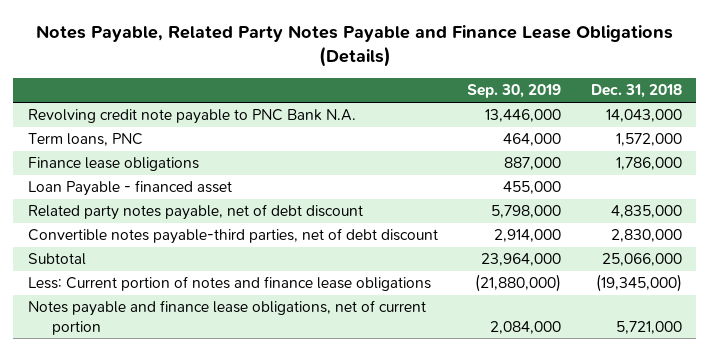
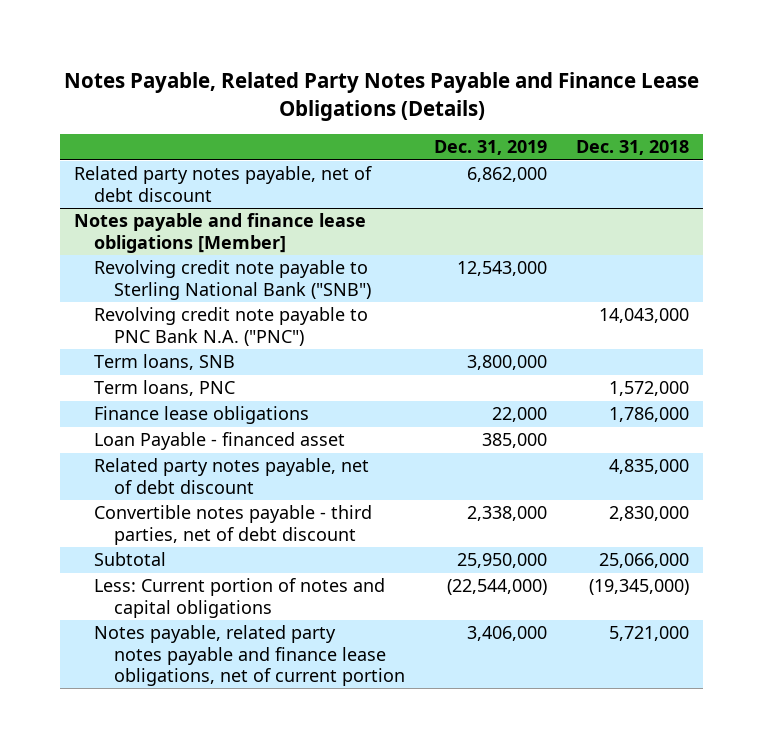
[467,84,562,99] Sep. 30, 2019 -> none
none -> [434,140,548,156] Dec. 31, 2019
none -> [74,166,373,202] Related party notes payable, net of debt discount
none -> [74,213,367,253] Notes payable and finance lease obligations [Member]
none -> [94,260,372,300] Revolving credit note payable to Sterling National Bank ("SNB")
[28,109,357,125] Revolving credit note payable to PNC Bank N.A. -> [94,307,369,346] Revolving credit note payable to PNC Bank N.A. ("PNC")
none -> [94,354,236,371] Term loans, SNB
[28,228,439,245] Convertible notes payable-third parties, net of debt discount -> [94,505,373,545] Convertible notes payable - third parties, net of debt discount
[28,276,432,292] Less: Current portion of notes and finance lease obligations -> [94,578,386,618] Less: Current portion of notes and capital obligations
[28,300,427,335] Notes payable and finance lease obligations, net of current portion -> [94,625,406,686] Notes payable, related party notes payable and finance lease obligations, net of current portion

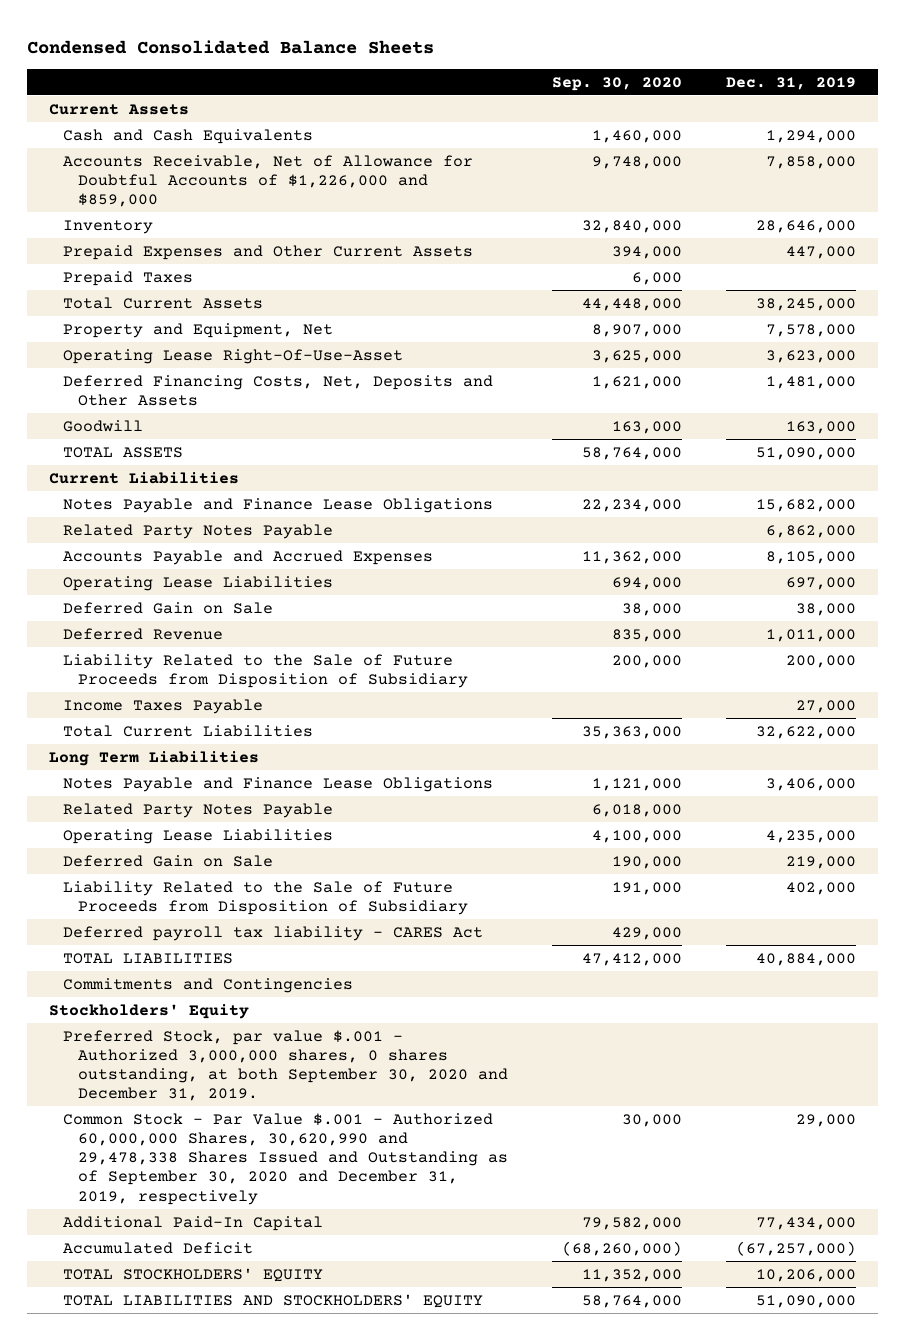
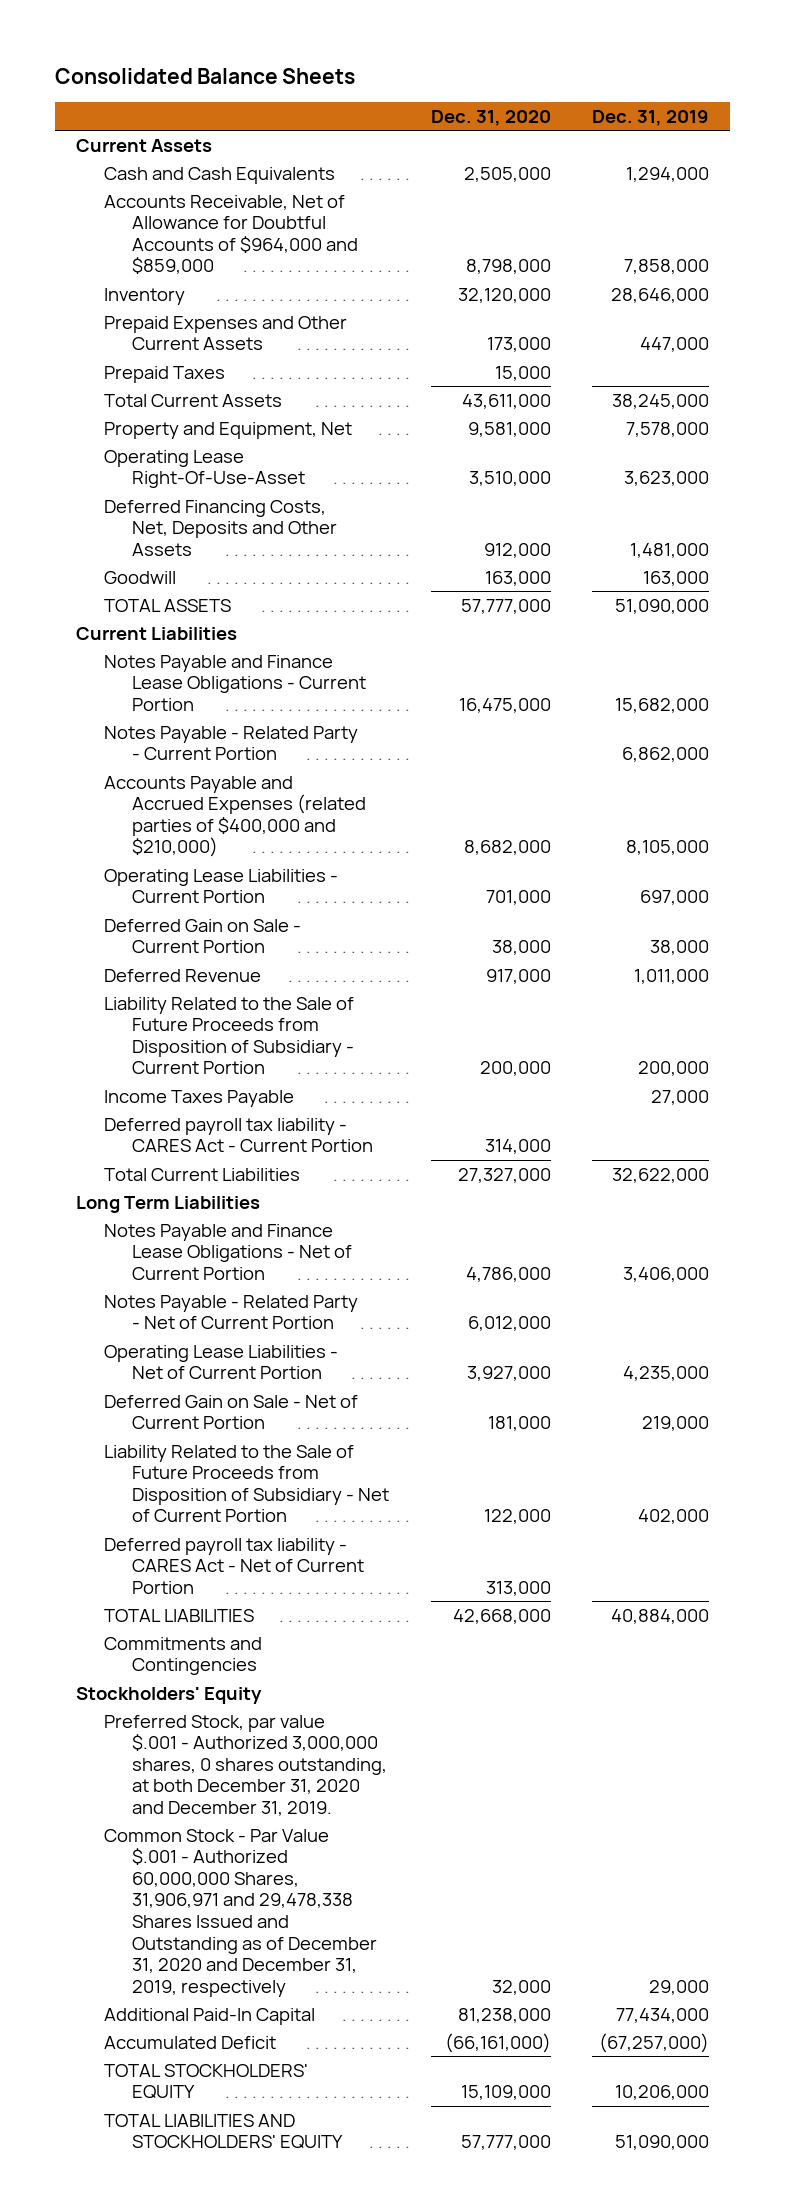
[26,39,434,54] Condensed Consolidated Balance Sheets -> [55,67,356,84] Consolidated Balance Sheets
[552,76,683,91] Sep. 30, 2020 -> none
none -> [430,109,551,126] Dec. 31, 2020
[63,154,474,208] Accounts Receivable, Net of Allowance for Doubtful Accounts of $1,226,000 and $859,000 -> [103,194,359,275] Accounts Receivable, Net of Allowance for Doubtful Accounts of $964,000 and $859,000
[63,497,494,513] Notes Payable and Finance Lease Obligations -> [103,654,367,711] Notes Payable and Finance Lease Obligations - Current Portion
[63,523,334,539] Related Party Notes Payable -> [103,725,358,761] Notes Payable - Related Party - Current Portion
[63,549,434,565] Accounts Payable and Accrued Expenses -> [103,775,367,858] Accounts Payable and Accrued Expenses (related parties of $400,000 and $210,000)
[63,575,334,591] Operating Lease Liabilities -> [103,868,338,904] Operating Lease Liabilities - Current Portion
[63,601,274,614] Deferred Gain on Sale -> [103,918,301,954] Deferred Gain on Sale - Current Portion
[63,653,469,688] Liability Related to the Sale of Future Proceeds from Disposition of Subsidiary -> [103,996,355,1075] Liability Related to the Sale of Future Proceeds from Disposition of Subsidiary - Current Portion
none -> [103,1117,374,1153] Deferred payroll tax liability - CARES Act - Current Portion
[63,776,494,792] Notes Payable and Finance Lease Obligations -> [103,1223,353,1280] Notes Payable and Finance Lease Obligations - Net of Current Portion
[63,802,334,818] Related Party Notes Payable -> [103,1294,358,1330] Notes Payable - Related Party - Net of Current Portion
[63,828,334,844] Operating Lease Liabilities -> [103,1344,338,1380] Operating Lease Liabilities - Net of Current Portion
[63,854,274,867] Deferred Gain on Sale -> [103,1394,358,1430] Deferred Gain on Sale - Net of Current Portion
[63,880,469,915] Liability Related to the Sale of Future Proceeds from Disposition of Subsidiary -> [103,1444,390,1523] Liability Related to the Sale of Future Proceeds from Disposition of Subsidiary - Net of Current Portion
[63,925,484,941] Deferred payroll tax liability - CARES Act -> [103,1537,365,1594] Deferred payroll tax liability - CARES Act - Net of Current Portion
[63,1029,509,1102] Preferred Stock, par value $.001 - Authorized 3,000,000 shares, 0 shares outstanding, at both September 30, 2020 and December 31, 2019. -> [103,1714,388,1817] Preferred Stock, par value $.001 - Authorized 3,000,000 shares, 0 shares outstanding, at both December 31, 2020 and December 31, 2019.
[63,1112,509,1205] Common Stock - Par Value $.001 - Authorized 60,000,000 Shares, 30,620,990 and 29,478,338 Shares Issued and Outstanding as of September 30, 2020 and December 31, 2019, respectively -> [103,1828,378,1997] Common Stock - Par Value $.001 - Authorized 60,000,000 Shares, 31,906,971 and 29,478,338 Shares Issued and Outstanding as of December 31, 2020 and December 31, 2019, respectively

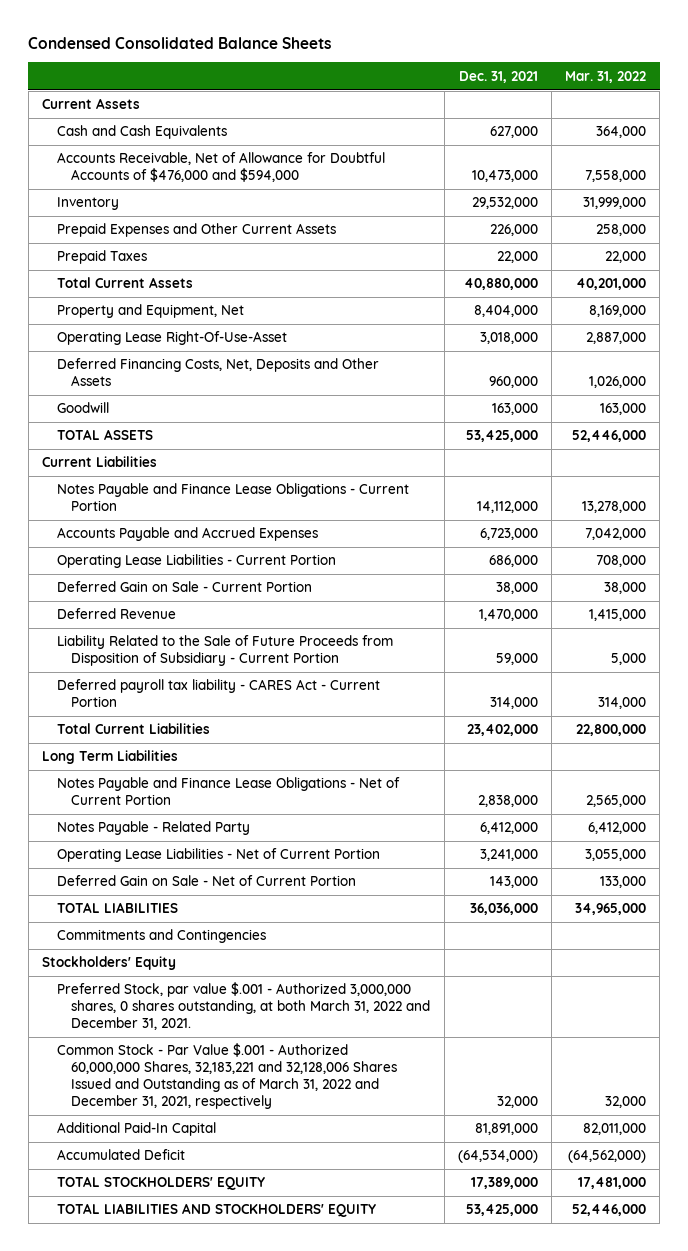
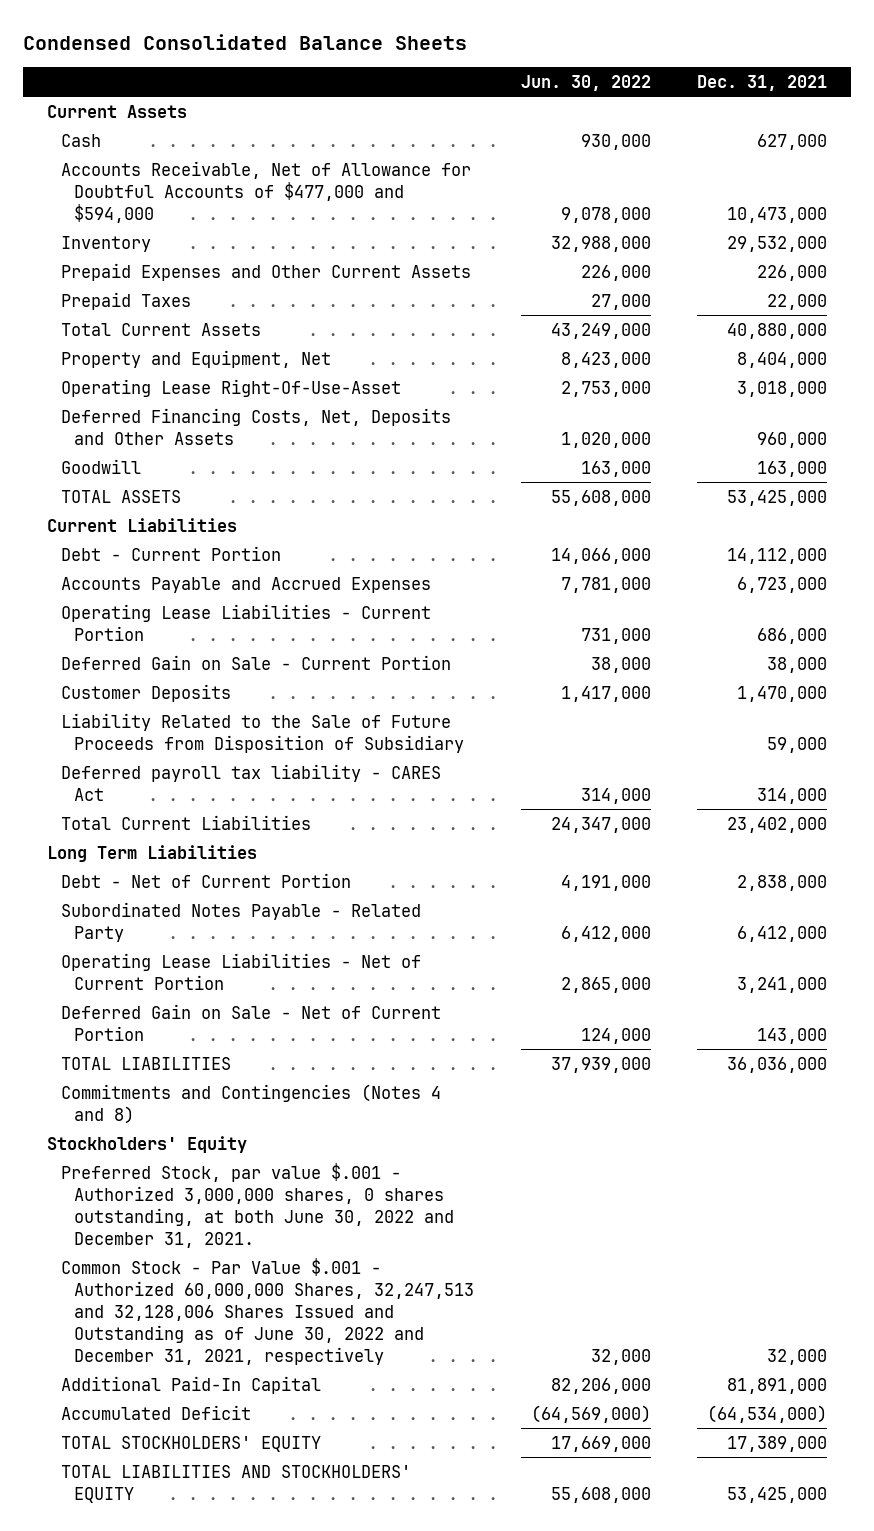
[565,70,647,83] Mar. 31, 2022 -> none
none -> [520,75,651,92] Jun. 30, 2022
[56,125,227,140] Cash and Cash Equivalents -> [60,133,101,147] Cash
[56,152,385,183] Accounts Receivable, Net of Allowance for Doubtful Accounts of $476,000 and $594,000 -> [60,160,471,223] Accounts Receivable, Net of Allowance for Doubtful Accounts of $477,000 and $594,000
[56,483,409,512] Notes Payable and Finance Lease Obligations - Current Portion -> [60,545,281,561] Debt - Current Portion
[56,608,176,620] Deferred Revenue -> [60,683,231,702] Customer Deposits
[56,635,393,667] Liability Related to the Sale of Future Proceeds from Disposition of Subsidiary - Current Portion -> [60,712,465,753] Liability Related to the Sale of Future Proceeds from Disposition of Subsidiary
[56,679,380,708] Deferred payroll tax liability - CARES Act - Current Portion -> [60,763,441,801] Deferred payroll tax liability - CARES Act
[56,777,400,806] Notes Payable and Finance Lease Obligations - Net of Current Portion -> [60,872,351,888] Debt - Net of Current Portion
[56,821,250,836] Notes Payable - Related Party -> [60,901,421,942] Subordinated Notes Payable - Related Party
[56,929,266,944] Commitments and Contingencies -> [60,1083,441,1124] Commitments and Contingencies (Notes 4 and 8)
[56,982,431,1031] Preferred Stock, par value $.001 - Authorized 3,000,000 shares, 0 shares outstanding, at both March 31, 2022 and December 31, 2021. -> [60,1162,455,1248] Preferred Stock, par value $.001 - Authorized 3,000,000 shares, 0 shares outstanding, at both June 30, 2022 and December 31, 2021.
[56,1043,398,1110] Common Stock - Par Value $.001 - Authorized 60,000,000 Shares, 32,183,221 and 32,128,006 Shares Issued and Outstanding as of March 31, 2022 and December 31, 2021, respectively -> [60,1257,475,1365] Common Stock - Par Value $.001 - Authorized 60,000,000 Shares, 32,247,513 and 32,128,006 Shares Issued and Outstanding as of June 30, 2022 and December 31, 2021, respectively

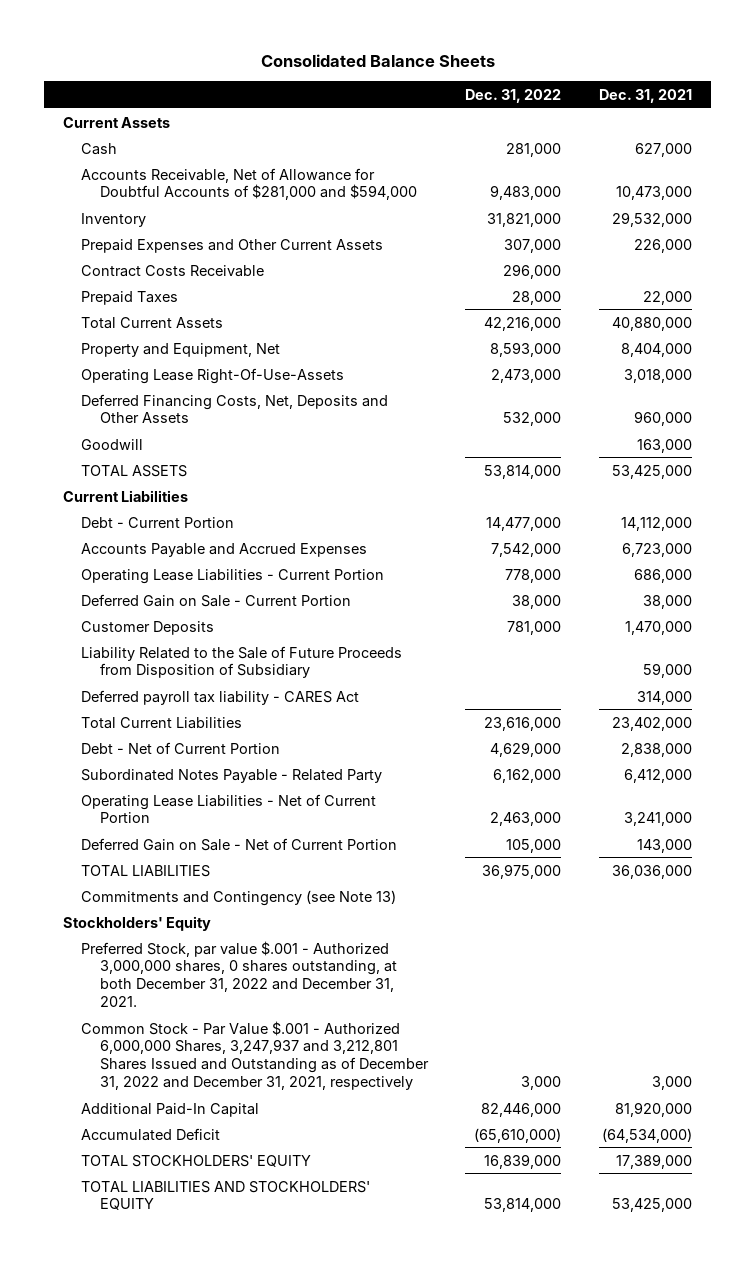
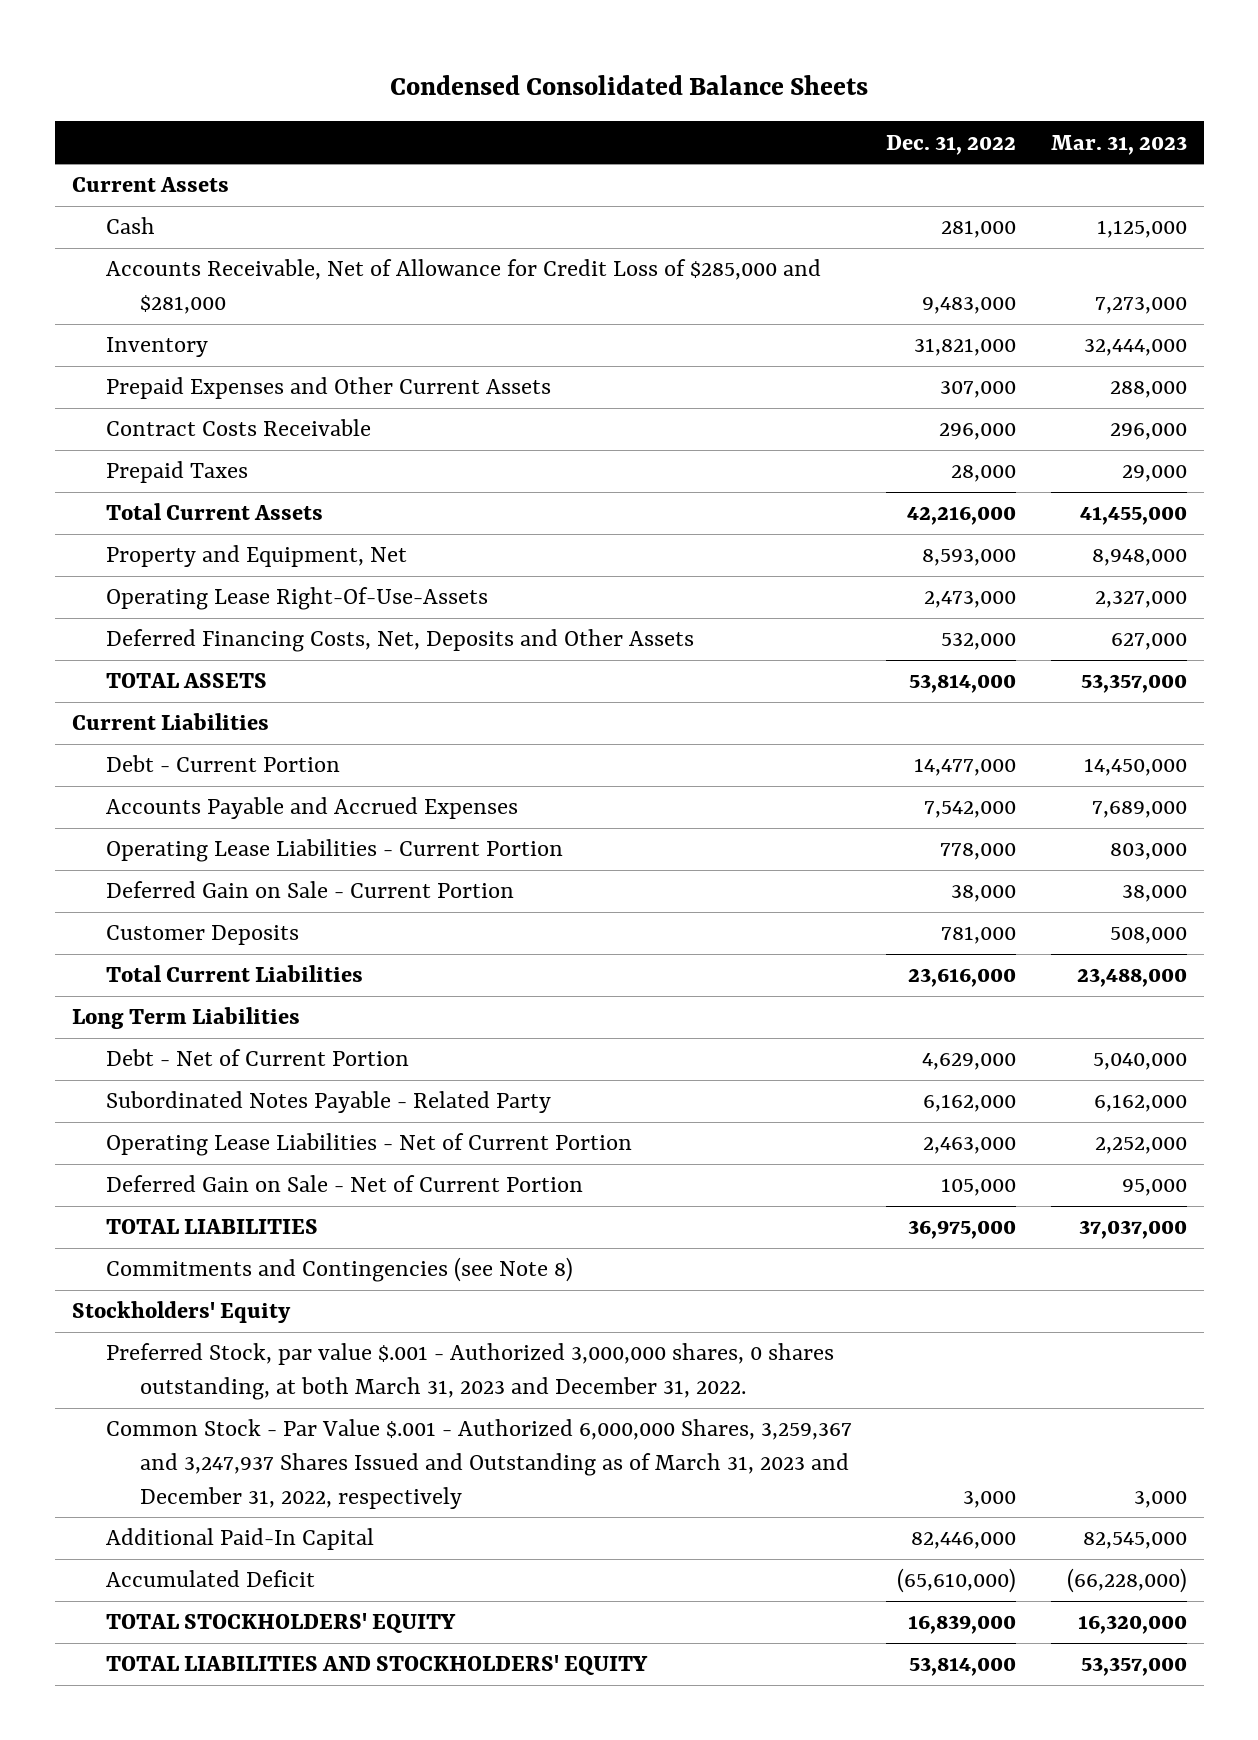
[260,53,495,67] Consolidated Balance Sheets -> [390,75,869,96] Condensed Consolidated Balance Sheets
[599,88,693,103] Dec. 31, 2021 -> none
none -> [1050,134,1187,155] Mar. 31, 2023
[81,167,417,201] Accounts Receivable, Net of Allowance for Doubtful Accounts of $281,000 and $594,000 -> [106,259,822,315] Accounts Receivable, Net of Allowance for Credit Loss of $285,000 and $281,000
[81,438,144,450] Goodwill -> none
[81,645,403,679] Liability Related to the Sale of Future Proceeds from Disposition of Subsidiary -> none
[81,689,360,705] Deferred payroll tax liability - CARES Act -> none
none -> [71,1007,300,1030] Long Term Liabilities
[81,889,397,906] Commitments and Contingency (see Note 13) -> [106,1257,574,1283] Commitments and Contingencies (see Note 8)
[81,940,397,1008] Preferred Stock, par value $.001 - Authorized 3,000,000 shares, 0 shares outstanding, at both December 31, 2022 and December 31, 2021. -> [106,1343,835,1401] Preferred Stock, par value $.001 - Authorized 3,000,000 shares, 0 shares outstanding, at both March 31, 2023 and December 31, 2022.
[81,1020,429,1091] Common Stock - Par Value $.001 - Authorized 6,000,000 Shares, 3,247,937 and 3,212,801 Shares Issued and Outstanding as of December 31, 2022 and December 31, 2021, respectively -> [106,1419,853,1509] Common Stock - Par Value $.001 - Authorized 6,000,000 Shares, 3,259,367 and 3,247,937 Shares Issued and Outstanding as of March 31, 2023 and December 31, 2022, respectively

